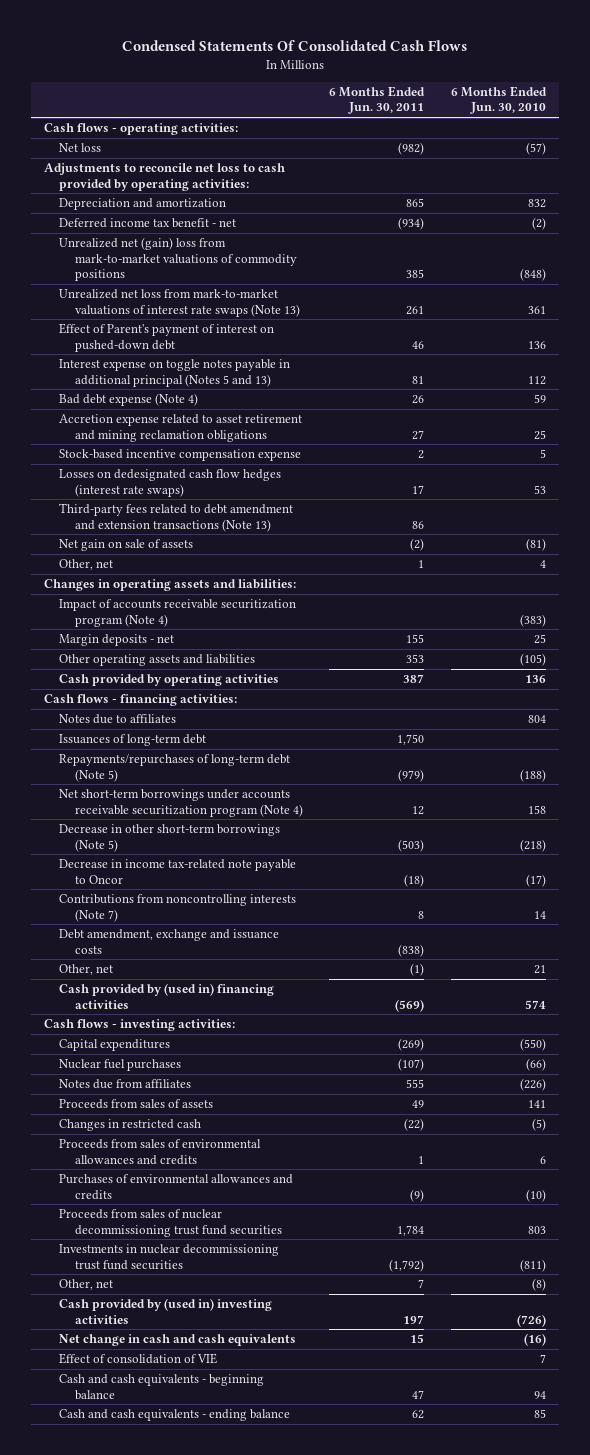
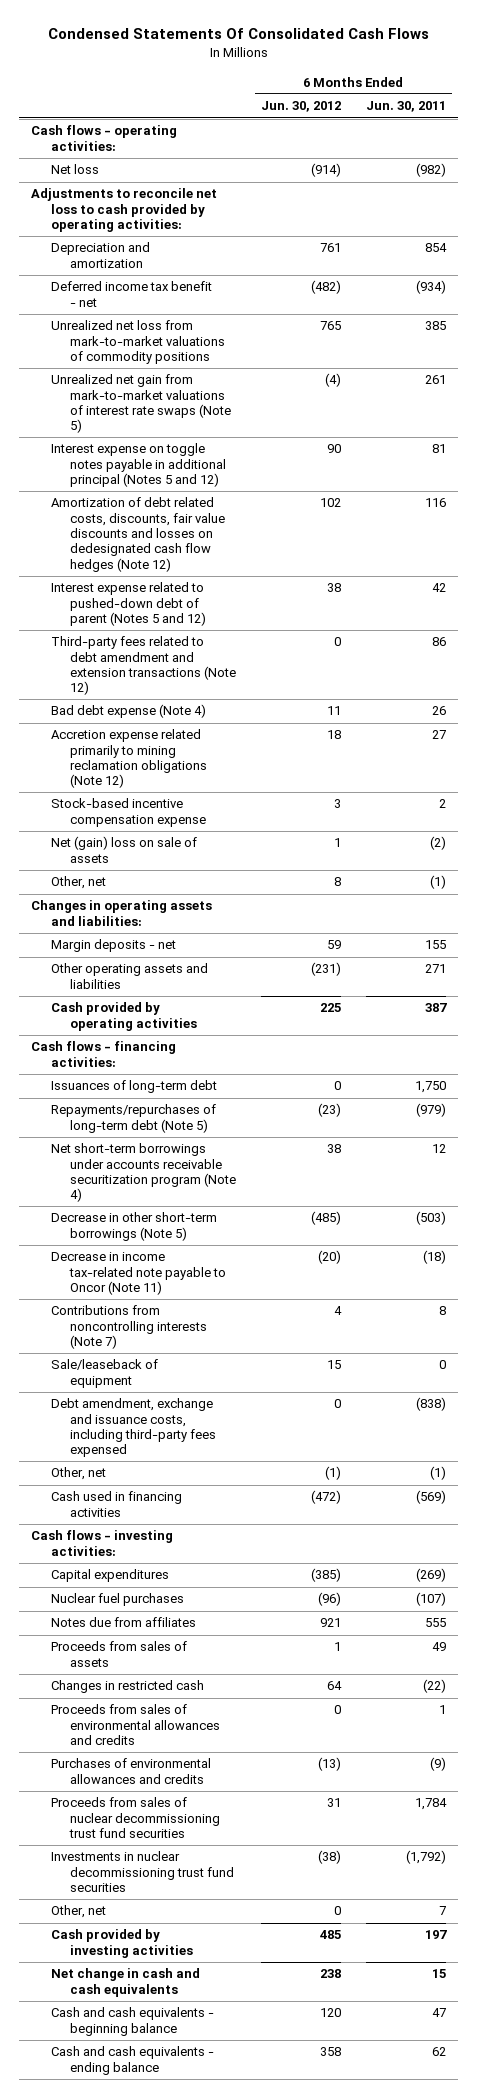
[451,86,548,115] 6 Months Ended Jun. 30, 2010 -> none
none -> [261,101,342,113] Jun. 30, 2012
[406,198,425,208] 865 -> [424,243,447,253] 854
[59,323,275,352] Effect of Parent's payment of interest on pushed-down debt -> none
[59,237,297,281] Unrealized net (gain) loss from mark-to-market valuations of commodity positions -> [50,320,226,365] Unrealized net loss from mark-to-market valuations of commodity positions
[59,289,300,317] Unrealized net loss from mark-to-market valuations of interest rate swaps (Note 13) -> [50,374,232,434] Unrealized net gain from mark-to-market valuations of interest rate swaps (Note 5)
[59,359,291,387] Interest expense on toggle notes payable in additional principal (Notes 5 and 13) -> [50,443,227,488] Interest expense on toggle notes payable in additional principal (Notes 5 and 12)
none -> [50,497,226,572] Amortization of debt related costs, discounts, fair value discounts and losses on dedesignated cash flow hedges (Note 12)
none -> [50,582,207,627] Interest expense related to pushed-down debt of parent (Notes 5 and 12)
none -> [50,636,237,696] Third-party fees related to debt amendment and extension transactions (Note 12)
[59,414,303,442] Accretion expense related to asset retirement and mining reclamation obligations -> [50,729,208,789] Accretion expense related primarily to mining reclamation obligations (Note 12)
[59,469,282,497] Losses on dedesignated cash flow hedges (interest rate swaps) -> none
[59,503,294,532] Third-party fees related to debt amendment and extension transactions (Note 13) -> none
[59,539,194,552] Net gain on sale of assets -> [50,836,197,863] Net (gain) loss on sale of assets
[418,560,425,569] 1 -> [429,875,446,890] (1)
[59,599,297,627] Impact of accounts receivable securitization program (Note 4) -> none
[406,654,425,664] 353 -> [424,964,446,974] 271
[59,714,177,725] Notes due to affiliates -> none
[59,859,297,884] Decrease in income tax-related note payable to Oncor -> [50,1252,227,1296] Decrease in income tax-related note payable to Oncor (Note 11)
none -> [50,1359,158,1388] Sale/leaseback of equipment
[59,929,280,954] Debt amendment, exchange and issuance costs -> [50,1398,217,1458] Debt amendment, exchange and issuance costs, including third-party fees expensed
[59,983,275,1009] Cash provided by (used in) financing activities -> [50,1491,182,1517] Cash used in financing activities
[59,1298,273,1324] Cash provided by (used in) investing activities -> [50,1929,194,1958] Cash provided by investing activities
[59,1353,218,1365] Effect of consolidation of VIE -> none

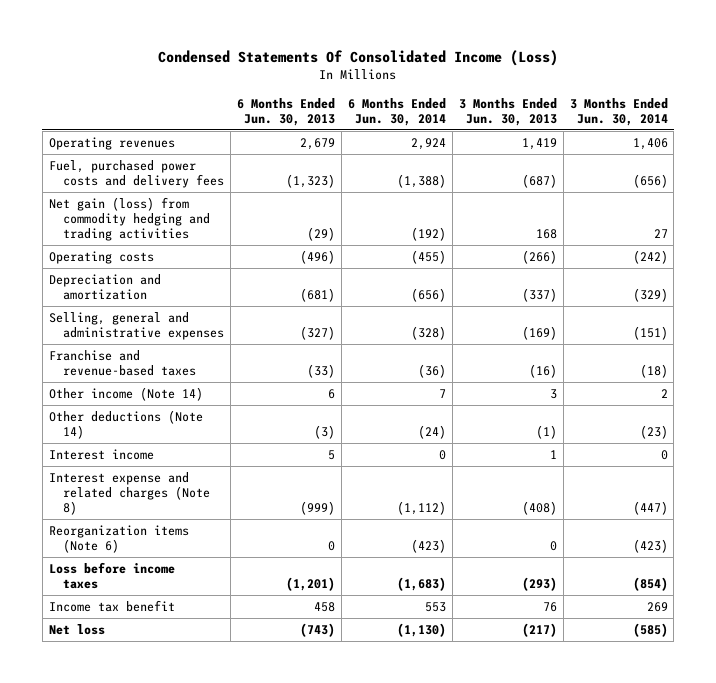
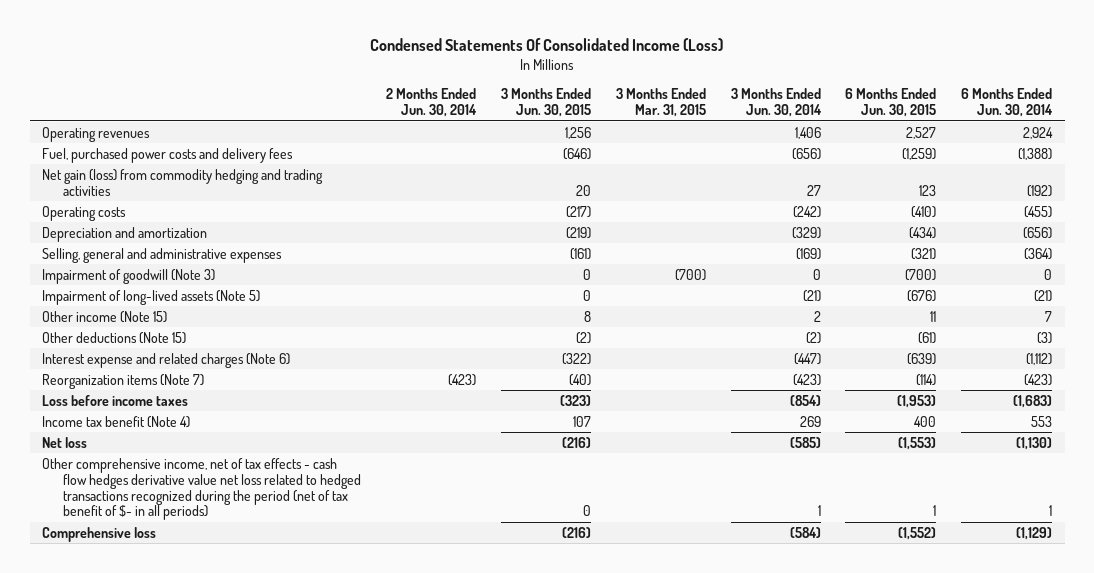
[237,97,336,127] 6 Months Ended Jun. 30, 2013 -> none
[458,97,557,127] 3 Months Ended Jun. 30, 2013 -> none
none -> [386,88,478,118] 2 Months Ended Jun. 30, 2014
none -> [500,88,591,118] 3 Months Ended Jun. 30, 2015
none -> [615,88,706,118] 3 Months Ended Mar. 31, 2015
none -> [845,88,937,118] 6 Months Ended Jun. 30, 2015
[48,349,197,377] Franchise and revenue-based taxes -> none
[48,448,154,460] Interest income -> none
[410,326,446,341] (328) -> [1024,247,1053,260] (364)
[632,326,668,341] (151) -> [795,247,821,260] (169)
none -> [42,268,216,284] Impairment of goodwill (Note 3)
none -> [42,289,261,305] Impairment of long-lived assets (Note 5)
[48,386,203,401] Other income (Note 14) -> [42,310,168,323] Other income (Note 15)
[48,409,203,440] Other deductions (Note 14) -> [42,331,187,344] Other deductions (Note 15)
[417,425,446,440] (24) -> [1037,331,1053,344] (3)
[639,425,668,440] (23) -> [805,331,821,344] (2)
[48,471,211,516] Interest expense and related charges (Note 8) -> [42,352,291,368] Interest expense and related charges (Note 6)
[48,524,189,554] Reorganization items (Note 6) -> [42,373,205,389] Reorganization items (Note 7)
[48,599,175,612] Income tax benefit -> [42,415,191,428] Income tax benefit (Note 4)
none -> [42,457,362,521] Other comprehensive income, net of tax effects - cash flow hedges derivative value net loss related to hedged transactions recognized during the period (net of tax benefit of $- in all periods)
none -> [42,526,157,542] Comprehensive loss

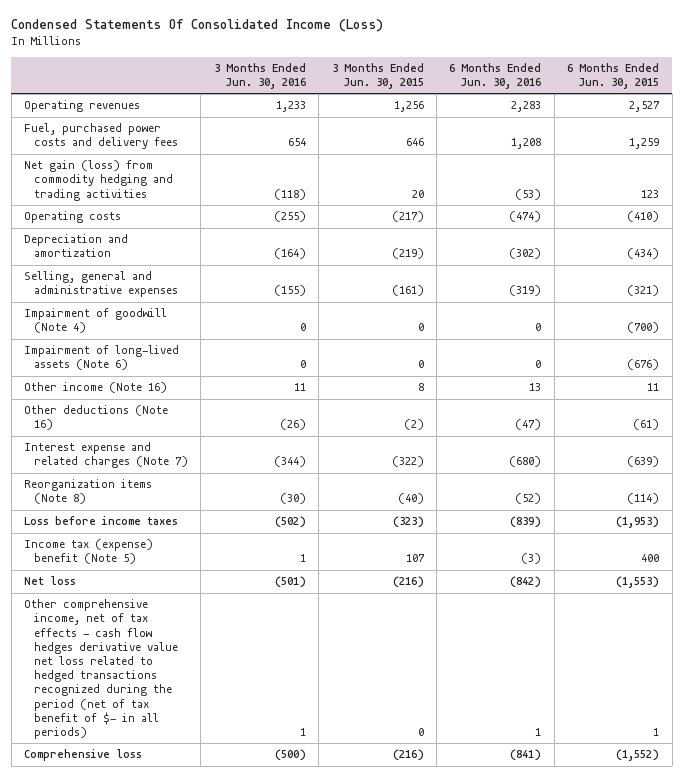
[386,88,478,118] 2 Months Ended Jun. 30, 2014 -> none
[615,88,706,118] 3 Months Ended Mar. 31, 2015 -> none
[730,88,822,118] 3 Months Ended Jun. 30, 2014 -> none
[961,88,1054,118] 6 Months Ended Jun. 30, 2014 -> none
none -> [213,62,306,90] 3 Months Ended Jun. 30, 2016
none -> [449,62,542,90] 6 Months Ended Jun. 30, 2016
[562,147,591,160] (646) -> [405,138,424,147] 646
[902,147,937,160] (1,259) -> [629,138,660,150] 1,259
[42,268,216,284] Impairment of goodwill (Note 3) -> [24,308,168,334] Impairment of goodwill (Note 4)
[42,289,261,305] Impairment of long-lived assets (Note 5) -> [24,345,180,371] Impairment of long-lived assets (Note 6)
[42,310,168,323] Other income (Note 15) -> [24,382,168,394] Other income (Note 16)
[42,331,187,344] Other deductions (Note 15) -> [24,405,169,431] Other deductions (Note 16)
[42,352,291,368] Interest expense and related charges (Note 6) -> [24,442,188,469] Interest expense and related charges (Note 7)
[42,373,205,389] Reorganization items (Note 7) -> [24,479,153,505] Reorganization items (Note 8)
[42,415,191,428] Income tax benefit (Note 4) -> [24,539,154,565] Income tax (expense) benefit (Note 5)

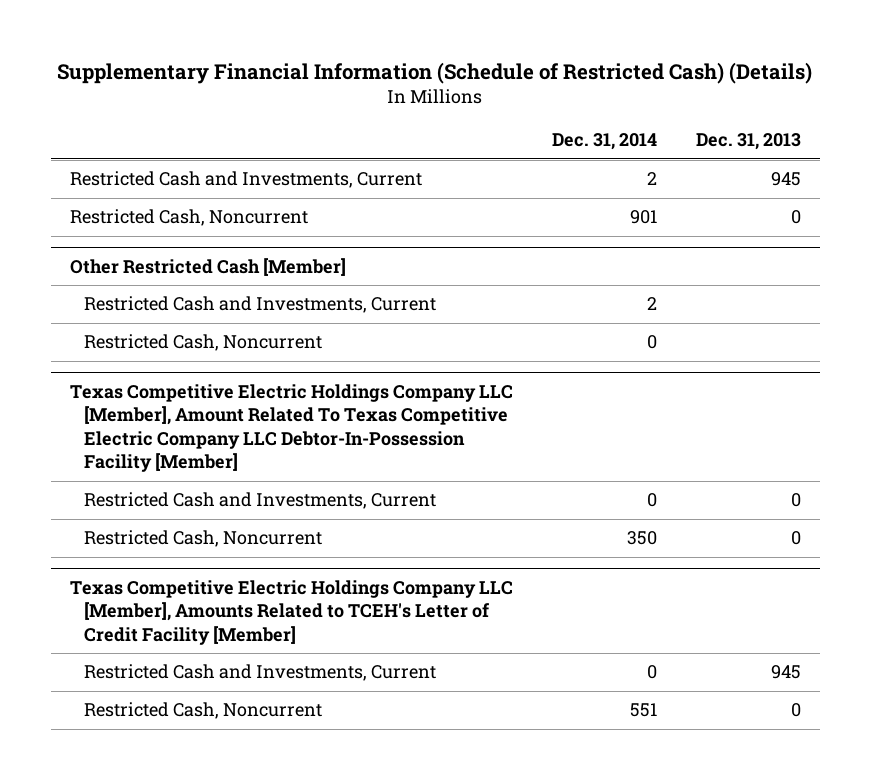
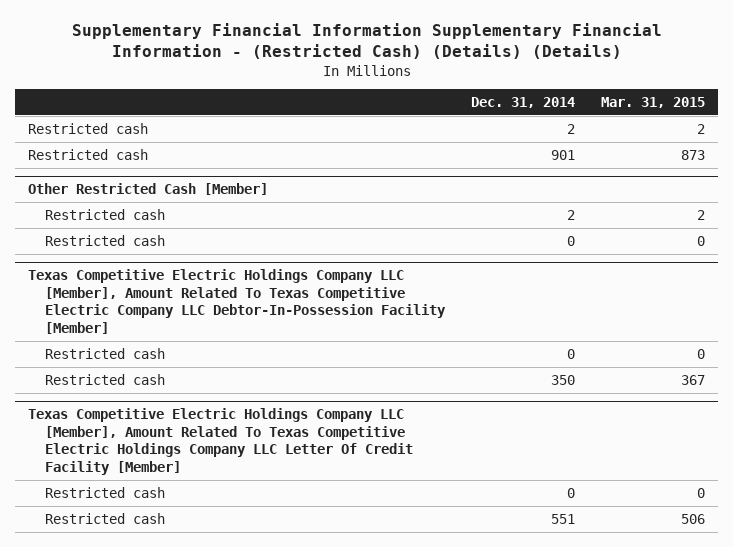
[57,61,813,84] Supplementary Financial Information (Schedule of Restricted Cash) (Details) -> [71,23,662,60] Supplementary Financial Information Supplementary Financial Information - (Restricted Cash) (Details) (Details)
[695,133,801,151] Dec. 31, 2013 -> none
none -> [600,97,705,109] Mar. 31, 2015
[70,171,423,189] Restricted Cash and Investments, Current -> [28,122,149,134] Restricted cash
[70,209,309,227] Restricted Cash, Noncurrent -> [28,148,149,160] Restricted cash
[84,296,437,314] Restricted Cash and Investments, Current -> [45,208,166,220] Restricted cash
[84,334,323,352] Restricted Cash, Noncurrent -> [45,234,166,246] Restricted cash
[84,492,437,510] Restricted Cash and Investments, Current -> [45,347,166,359] Restricted cash
[84,530,323,548] Restricted Cash, Noncurrent -> [45,373,166,385] Restricted cash
[70,580,514,645] Texas Competitive Electric Holdings Company LLC [Member], Amounts Related to TCEH's Letter of Credit Facility [Member] -> [28,408,414,475] Texas Competitive Electric Holdings Company LLC [Member], Amount Related To Texas Competitive Electric Holdings Company LLC Letter Of Credit Facility [Member]
[84,664,437,682] Restricted Cash and Investments, Current -> [45,486,166,498] Restricted cash
[84,702,323,720] Restricted Cash, Noncurrent -> [45,512,166,524] Restricted cash

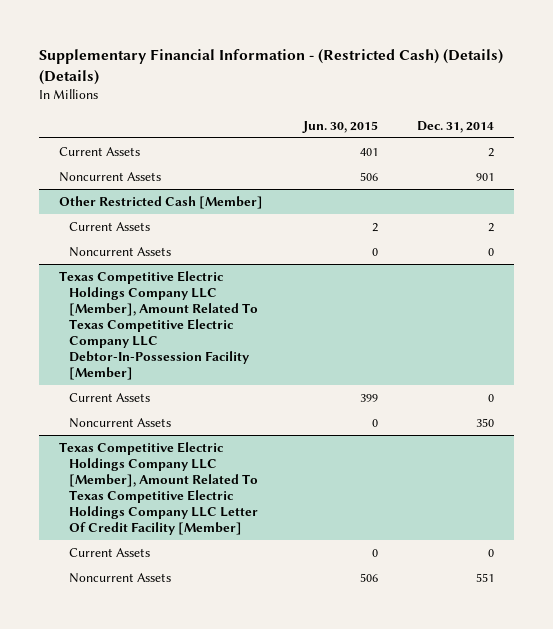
[71,23,662,60] Supplementary Financial Information Supplementary Financial Information - (Restricted Cash) (Details) (Details) -> [38,48,503,85] Supplementary Financial Information - (Restricted Cash) (Details) (Details)
[600,97,705,109] Mar. 31, 2015 -> none
none -> [301,120,378,133] Jun. 30, 2015
[28,122,149,134] Restricted cash -> [58,146,140,156] Current Assets
[28,148,149,160] Restricted cash -> [58,171,161,182] Noncurrent Assets
[45,208,166,220] Restricted cash -> [69,221,151,231] Current Assets
[45,234,166,246] Restricted cash -> [69,246,172,257] Noncurrent Assets
[45,347,166,359] Restricted cash -> [69,392,151,402] Current Assets
[45,373,166,385] Restricted cash -> [69,417,172,428] Noncurrent Assets
[45,486,166,498] Restricted cash -> [69,547,151,557] Current Assets
[45,512,166,524] Restricted cash -> [69,572,172,583] Noncurrent Assets

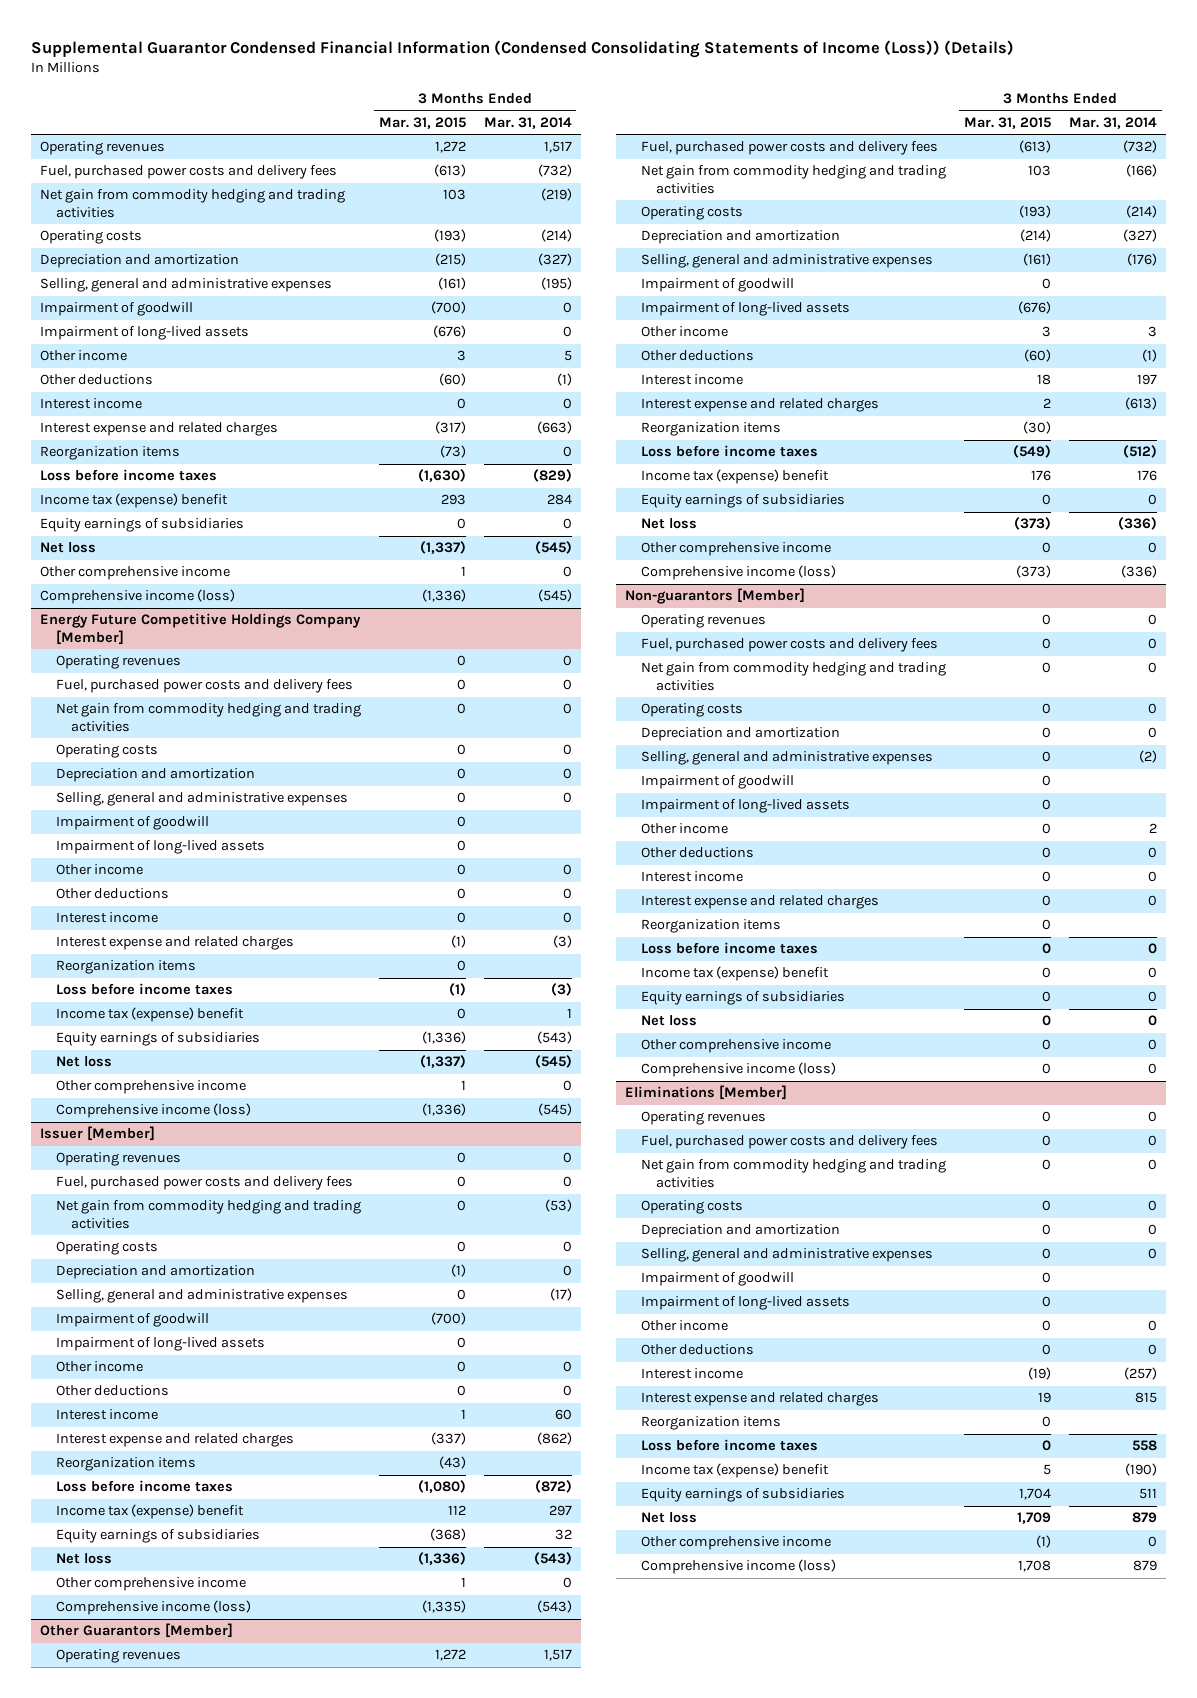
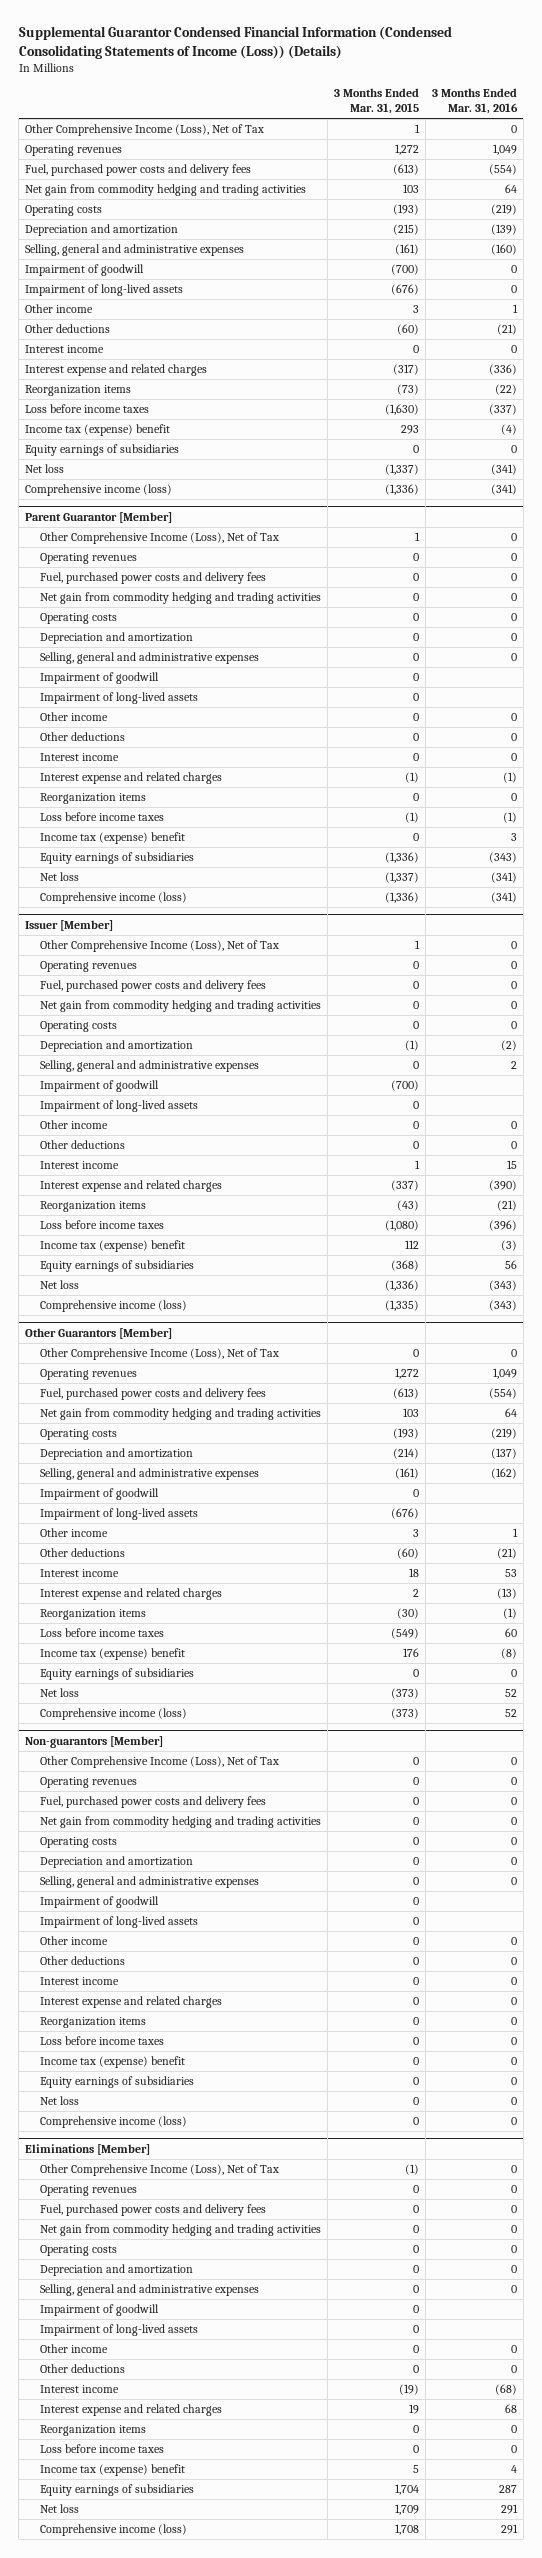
[483,117,572,130] Mar. 31, 2014 -> none
none -> [431,88,518,115] 3 Months Ended Mar. 31, 2016
none -> [25,124,265,137] Other Comprehensive Income (Loss), Net of Tax
[39,566,230,581] Other comprehensive income -> none
[39,613,361,645] Energy Future Competitive Holdings Company [Member] -> [25,511,173,523] Parent Guarantor [Member]
none -> [39,532,279,545] Other Comprehensive Income (Loss), Net of Tax
[55,1080,246,1095] Other comprehensive income -> none
none -> [39,940,279,953] Other Comprehensive Income (Loss), Net of Tax
[55,1577,246,1592] Other comprehensive income -> none
none -> [39,1348,279,1361] Other Comprehensive Income (Loss), Net of Tax
[640,542,831,557] Other comprehensive income -> none
none -> [39,1756,279,1769] Other Comprehensive Income (Loss), Net of Tax
[640,1039,831,1054] Other comprehensive income -> none
none -> [39,2164,279,2177] Other Comprehensive Income (Loss), Net of Tax
[640,1536,831,1551] Other comprehensive income -> none

